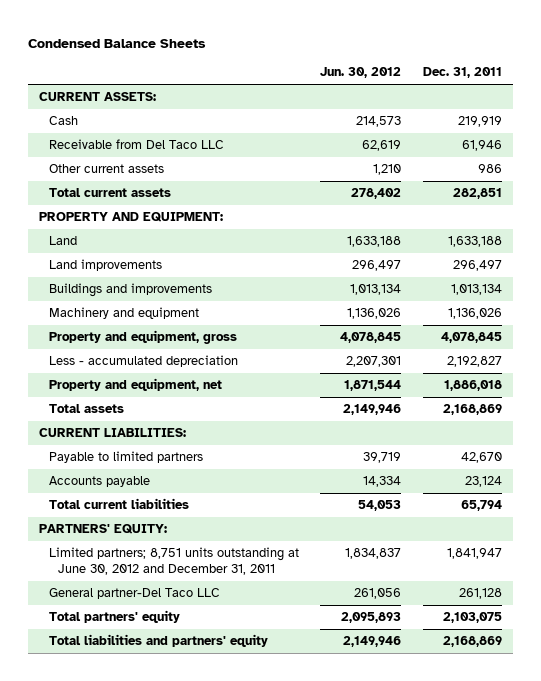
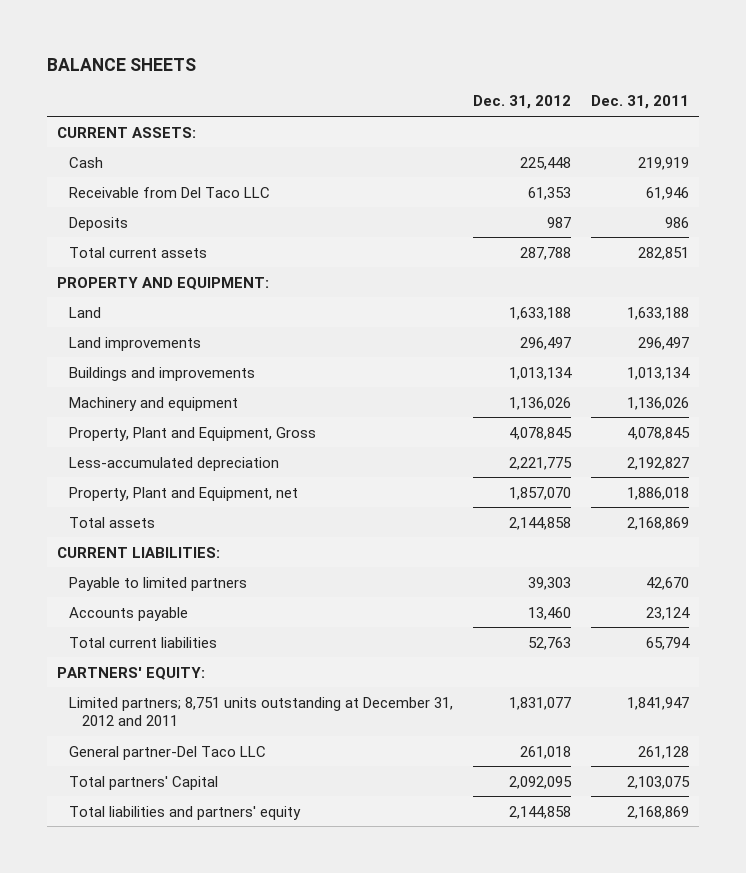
[28,38,207,48] Condensed Balance Sheets -> [46,57,196,71] BALANCE SHEETS
[320,67,402,79] Jun. 30, 2012 -> none
none -> [473,95,572,110] Dec. 31, 2012
[48,164,164,174] Other current assets -> [69,216,129,231] Deposits
[48,330,237,345] Property and equipment, gross -> [69,426,317,441] Property, Plant and Equipment, Gross
[48,355,238,368] Less - accumulated depreciation -> [69,456,280,471] Less-accumulated depreciation
[48,378,222,392] Property and equipment, net -> [69,486,299,501] Property, Plant and Equipment, net
[48,547,299,575] Limited partners; 8,751 units outstanding at June 30, 2012 and December 31, 2011 -> [69,696,454,727] Limited partners; 8,751 units outstanding at December 31, 2012 and 2011
[48,610,180,624] Total partners' equity -> [69,775,219,790] Total partners' Capital

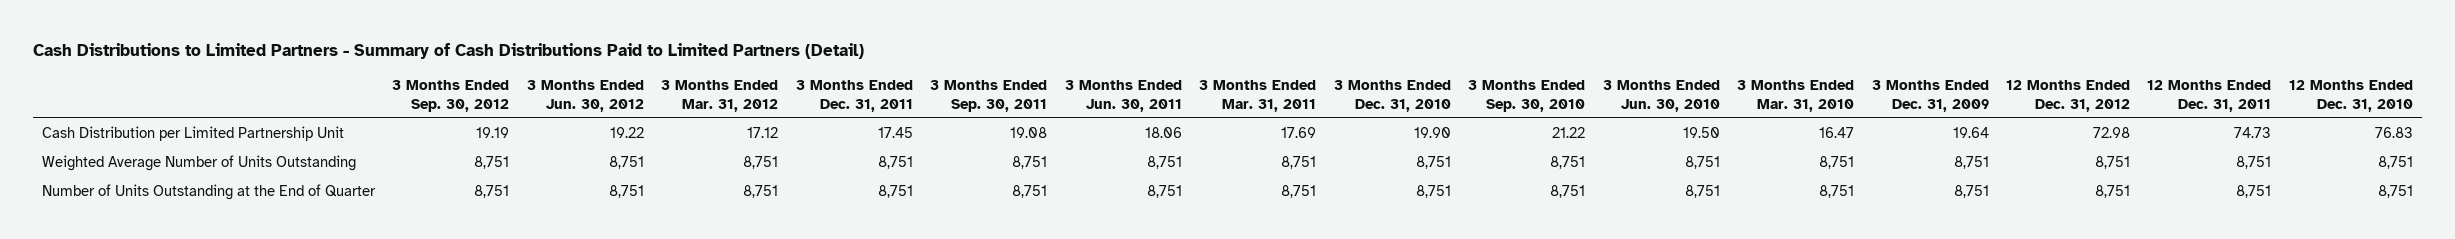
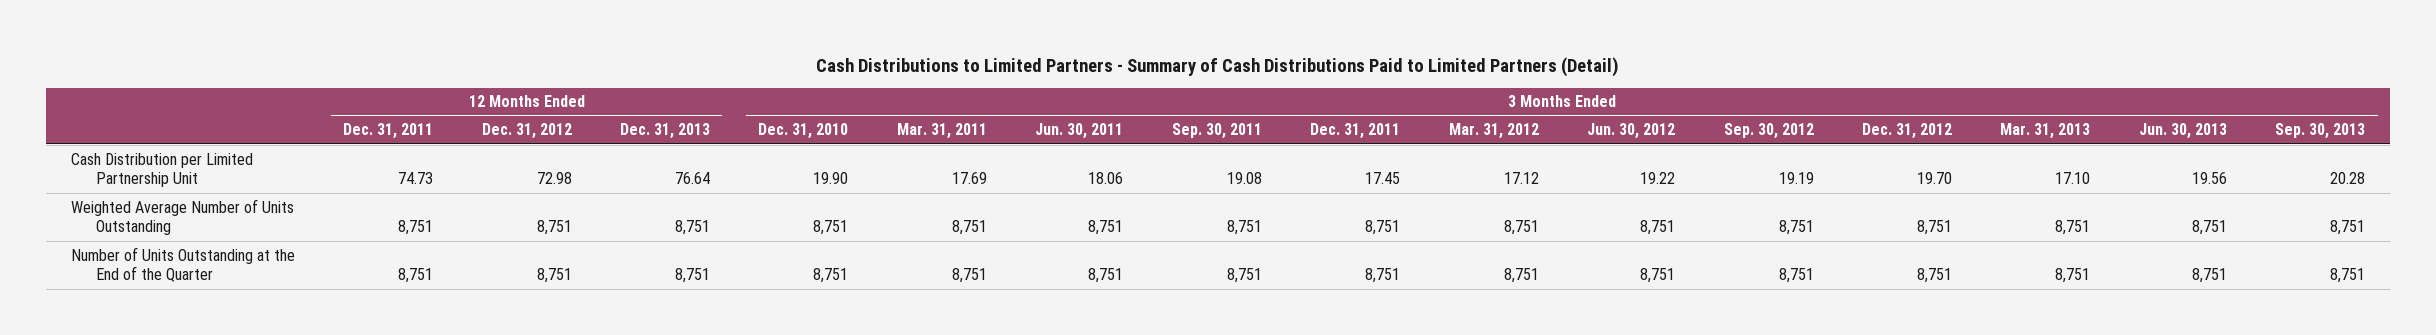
[1468,80,1586,112] 3 Months Ended Sep. 30, 2010 -> none
[1602,80,1720,112] 3 Months Ended Jun. 30, 2010 -> none
[1737,80,1855,112] 3 Months Ended Mar. 31, 2010 -> none
[1871,80,1989,112] 3 Months Ended Dec. 31, 2009 -> none
[2288,80,2413,112] 12 Months Ended Dec. 31, 2010 -> none
none -> [619,123,710,140] Dec. 31, 2013
none -> [1862,123,1953,140] Dec. 31, 2012
none -> [2000,123,2091,140] Mar. 31, 2013
none -> [2138,123,2227,140] Jun. 30, 2013
none -> [2275,123,2366,140] Sep. 30, 2013
[41,184,376,201] Number of Units Outstanding at the End of Quarter -> [70,246,295,283] Number of Units Outstanding at the End of the Quarter

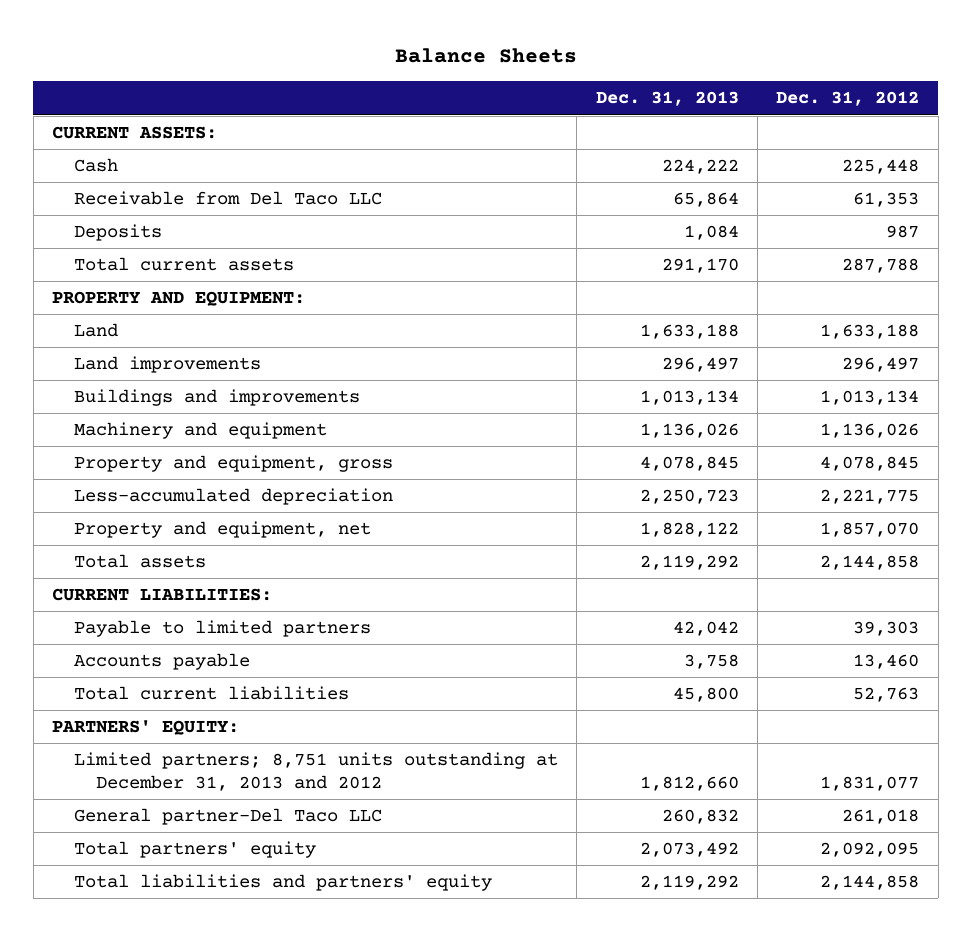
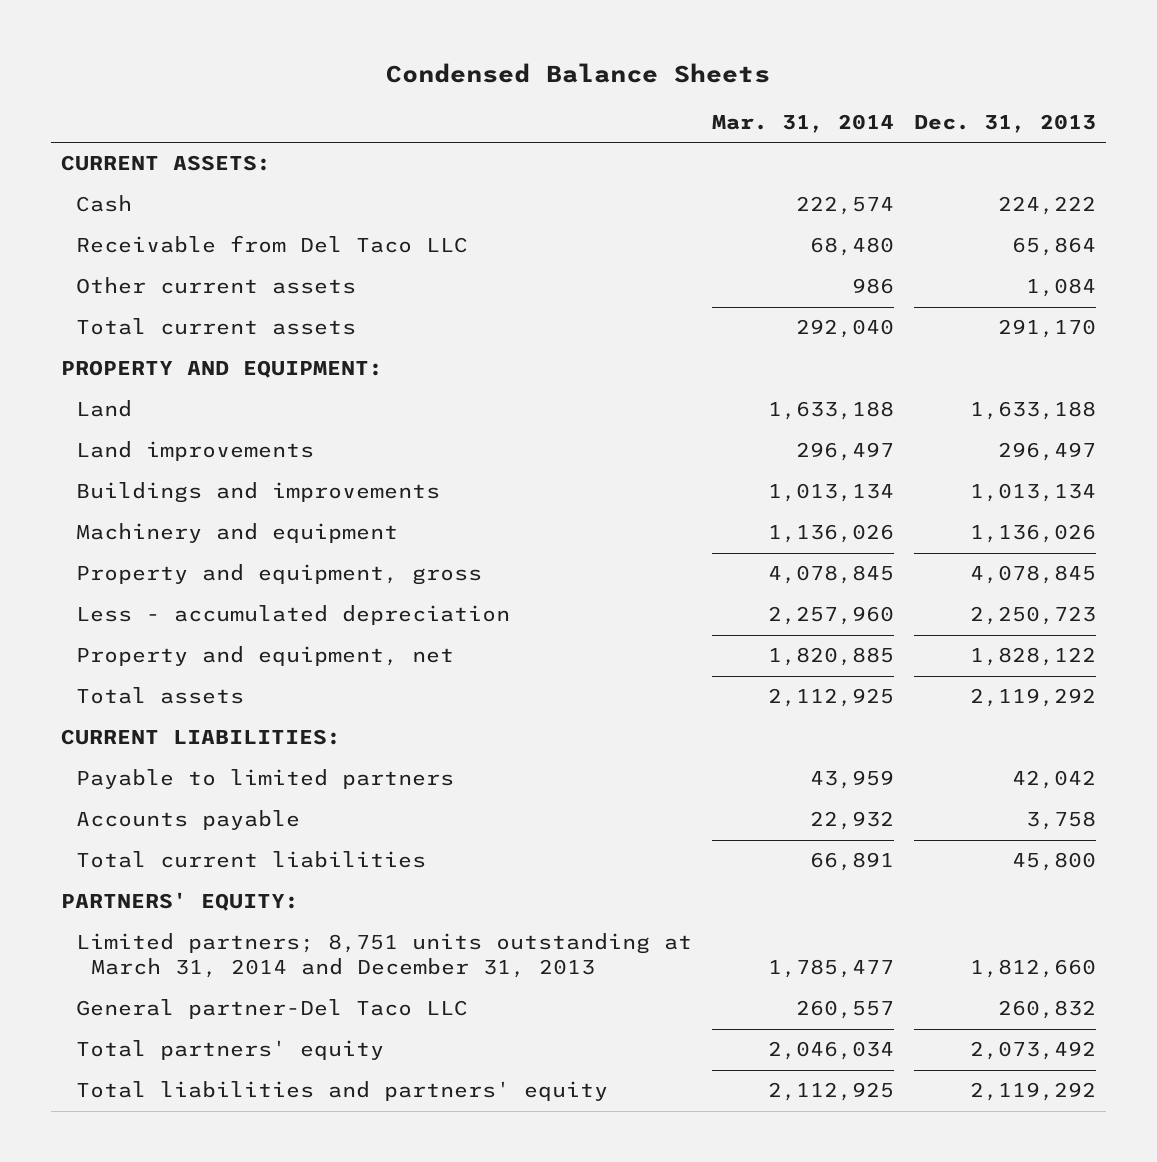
[394,48,577,64] Balance Sheets -> [386,62,771,83] Condensed Balance Sheets
[776,91,920,107] Dec. 31, 2012 -> none
none -> [711,113,894,133] Mar. 31, 2014
[73,224,162,242] Deposits -> [75,277,356,295] Other current assets
[73,488,393,506] Less-accumulated depreciation -> [75,605,510,626] Less - accumulated depreciation
[73,752,558,791] Limited partners; 8,751 units outstanding at December 31, 2013 and 2012 -> [75,933,692,979] Limited partners; 8,751 units outstanding at March 31, 2014 and December 31, 2013

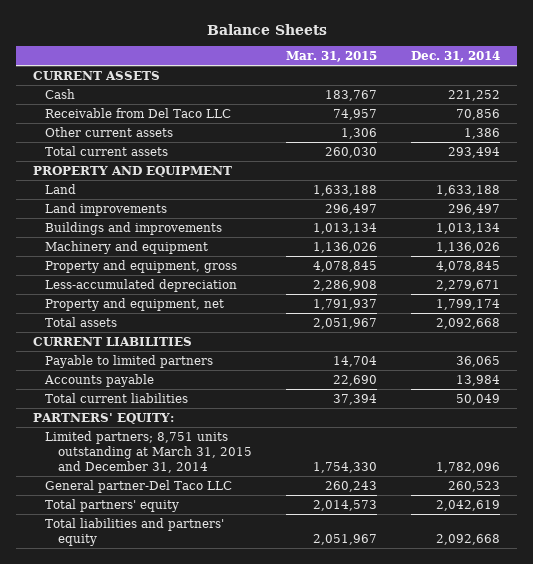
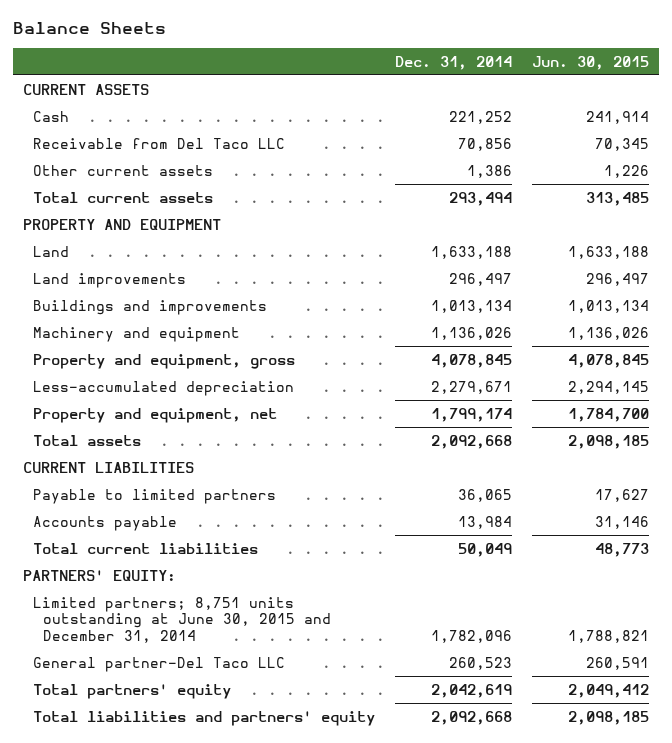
[285,51,377,63] Mar. 31, 2015 -> none
none -> [532,55,650,70] Jun. 30, 2015
[45,430,252,474] Limited partners; 8,751 units outstanding at March 31, 2015 and December 31, 2014 -> [33,596,332,643] Limited partners; 8,751 units outstanding at June 30, 2015 and December 31, 2014

